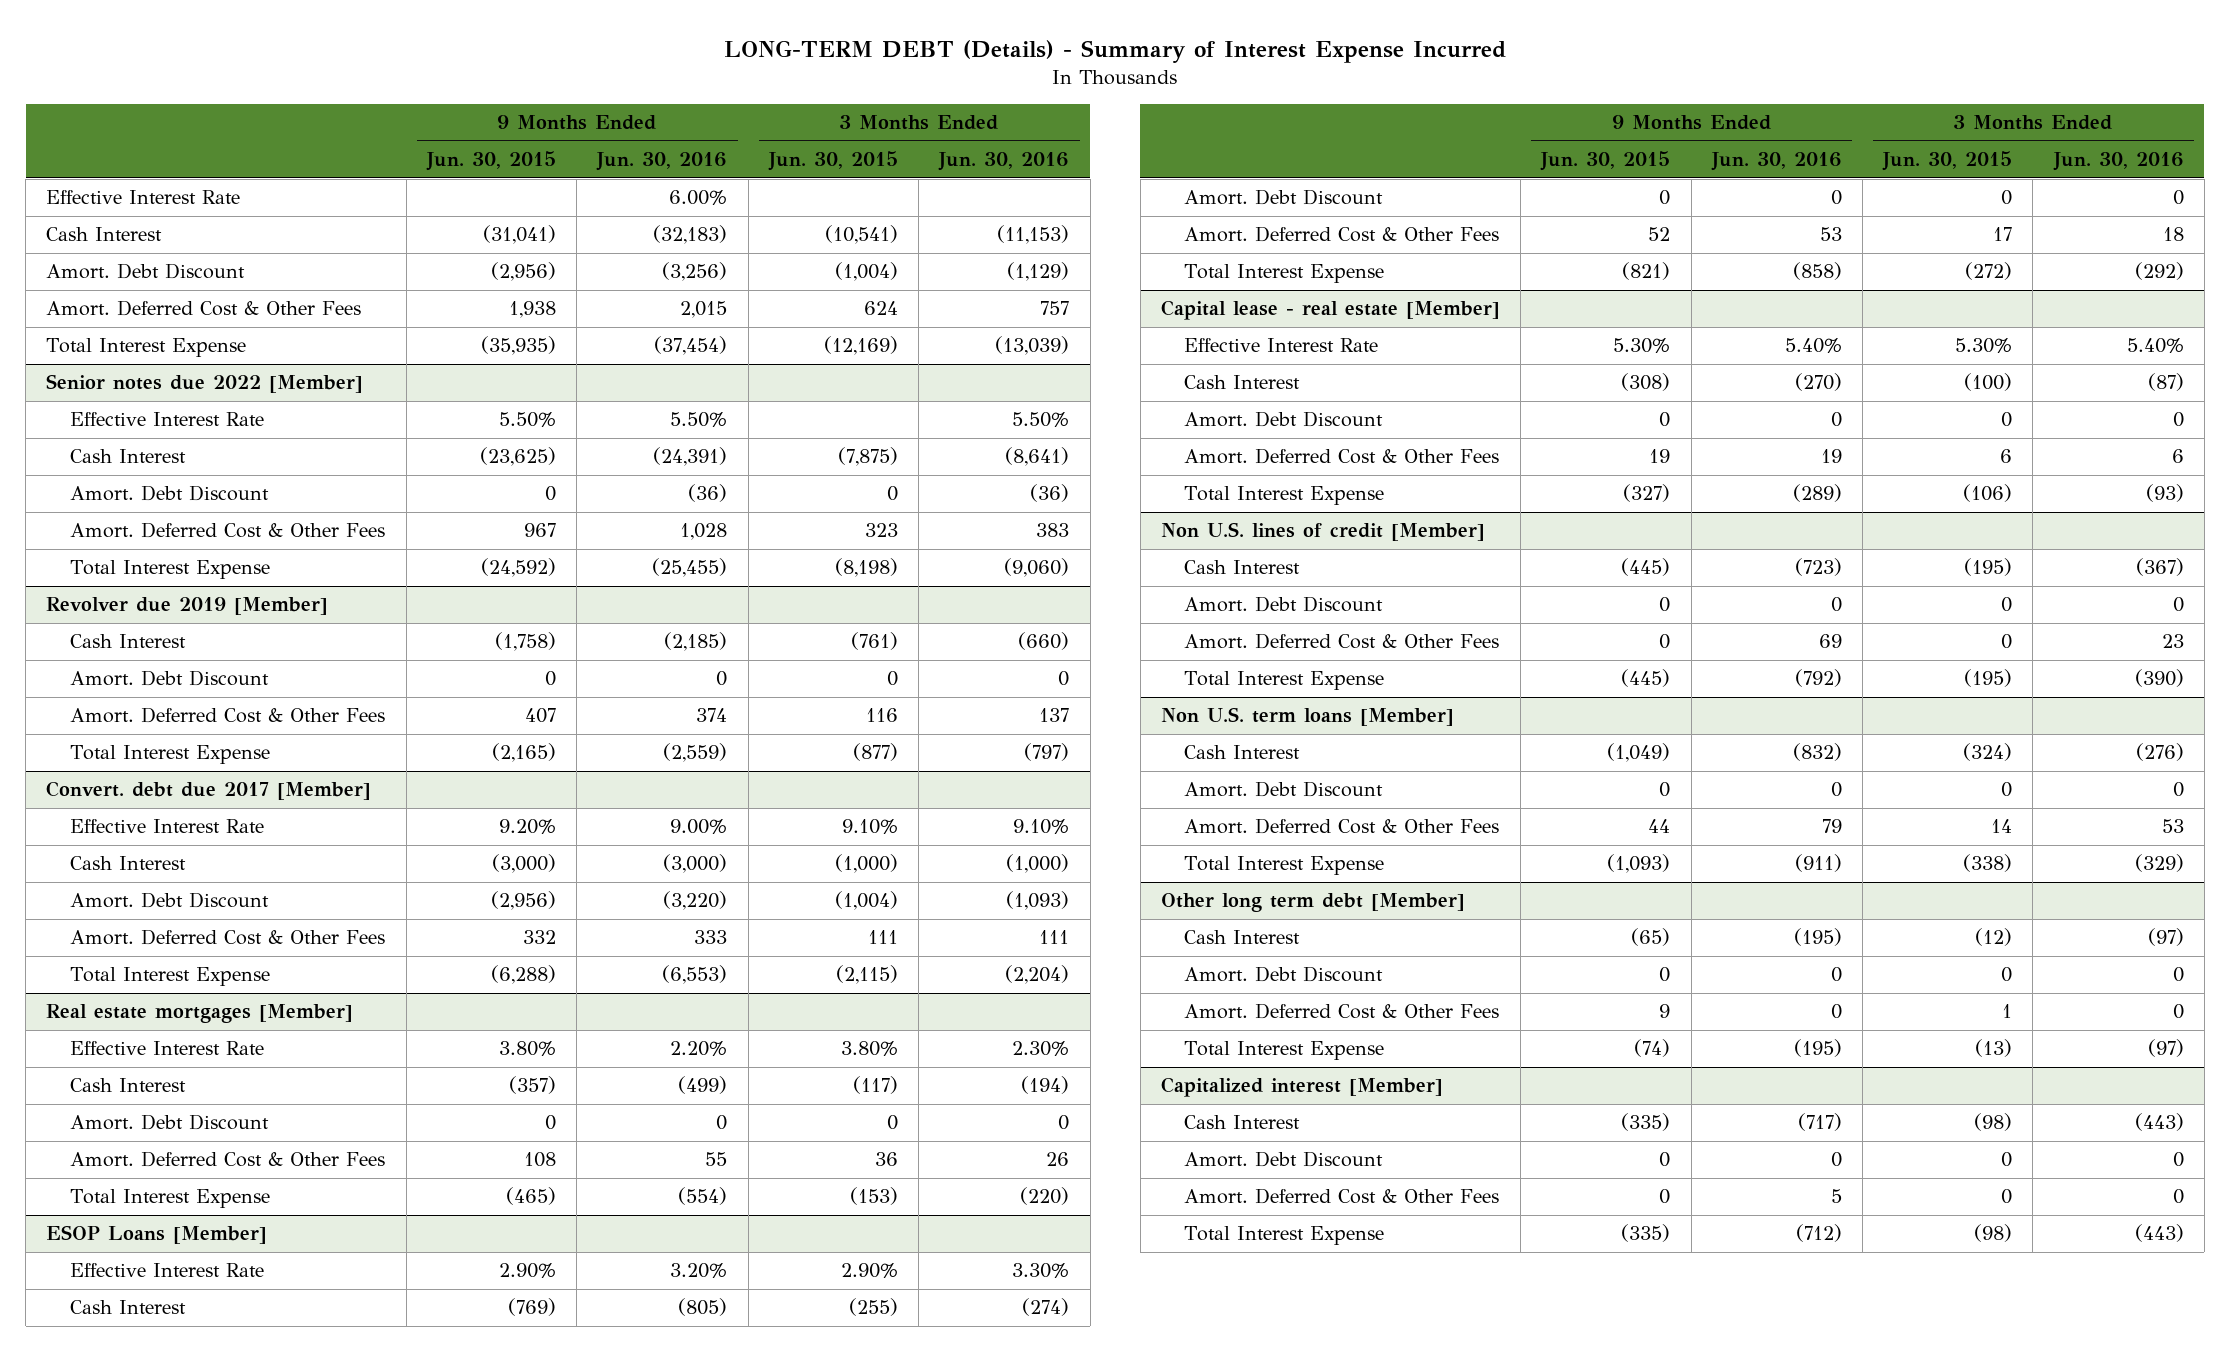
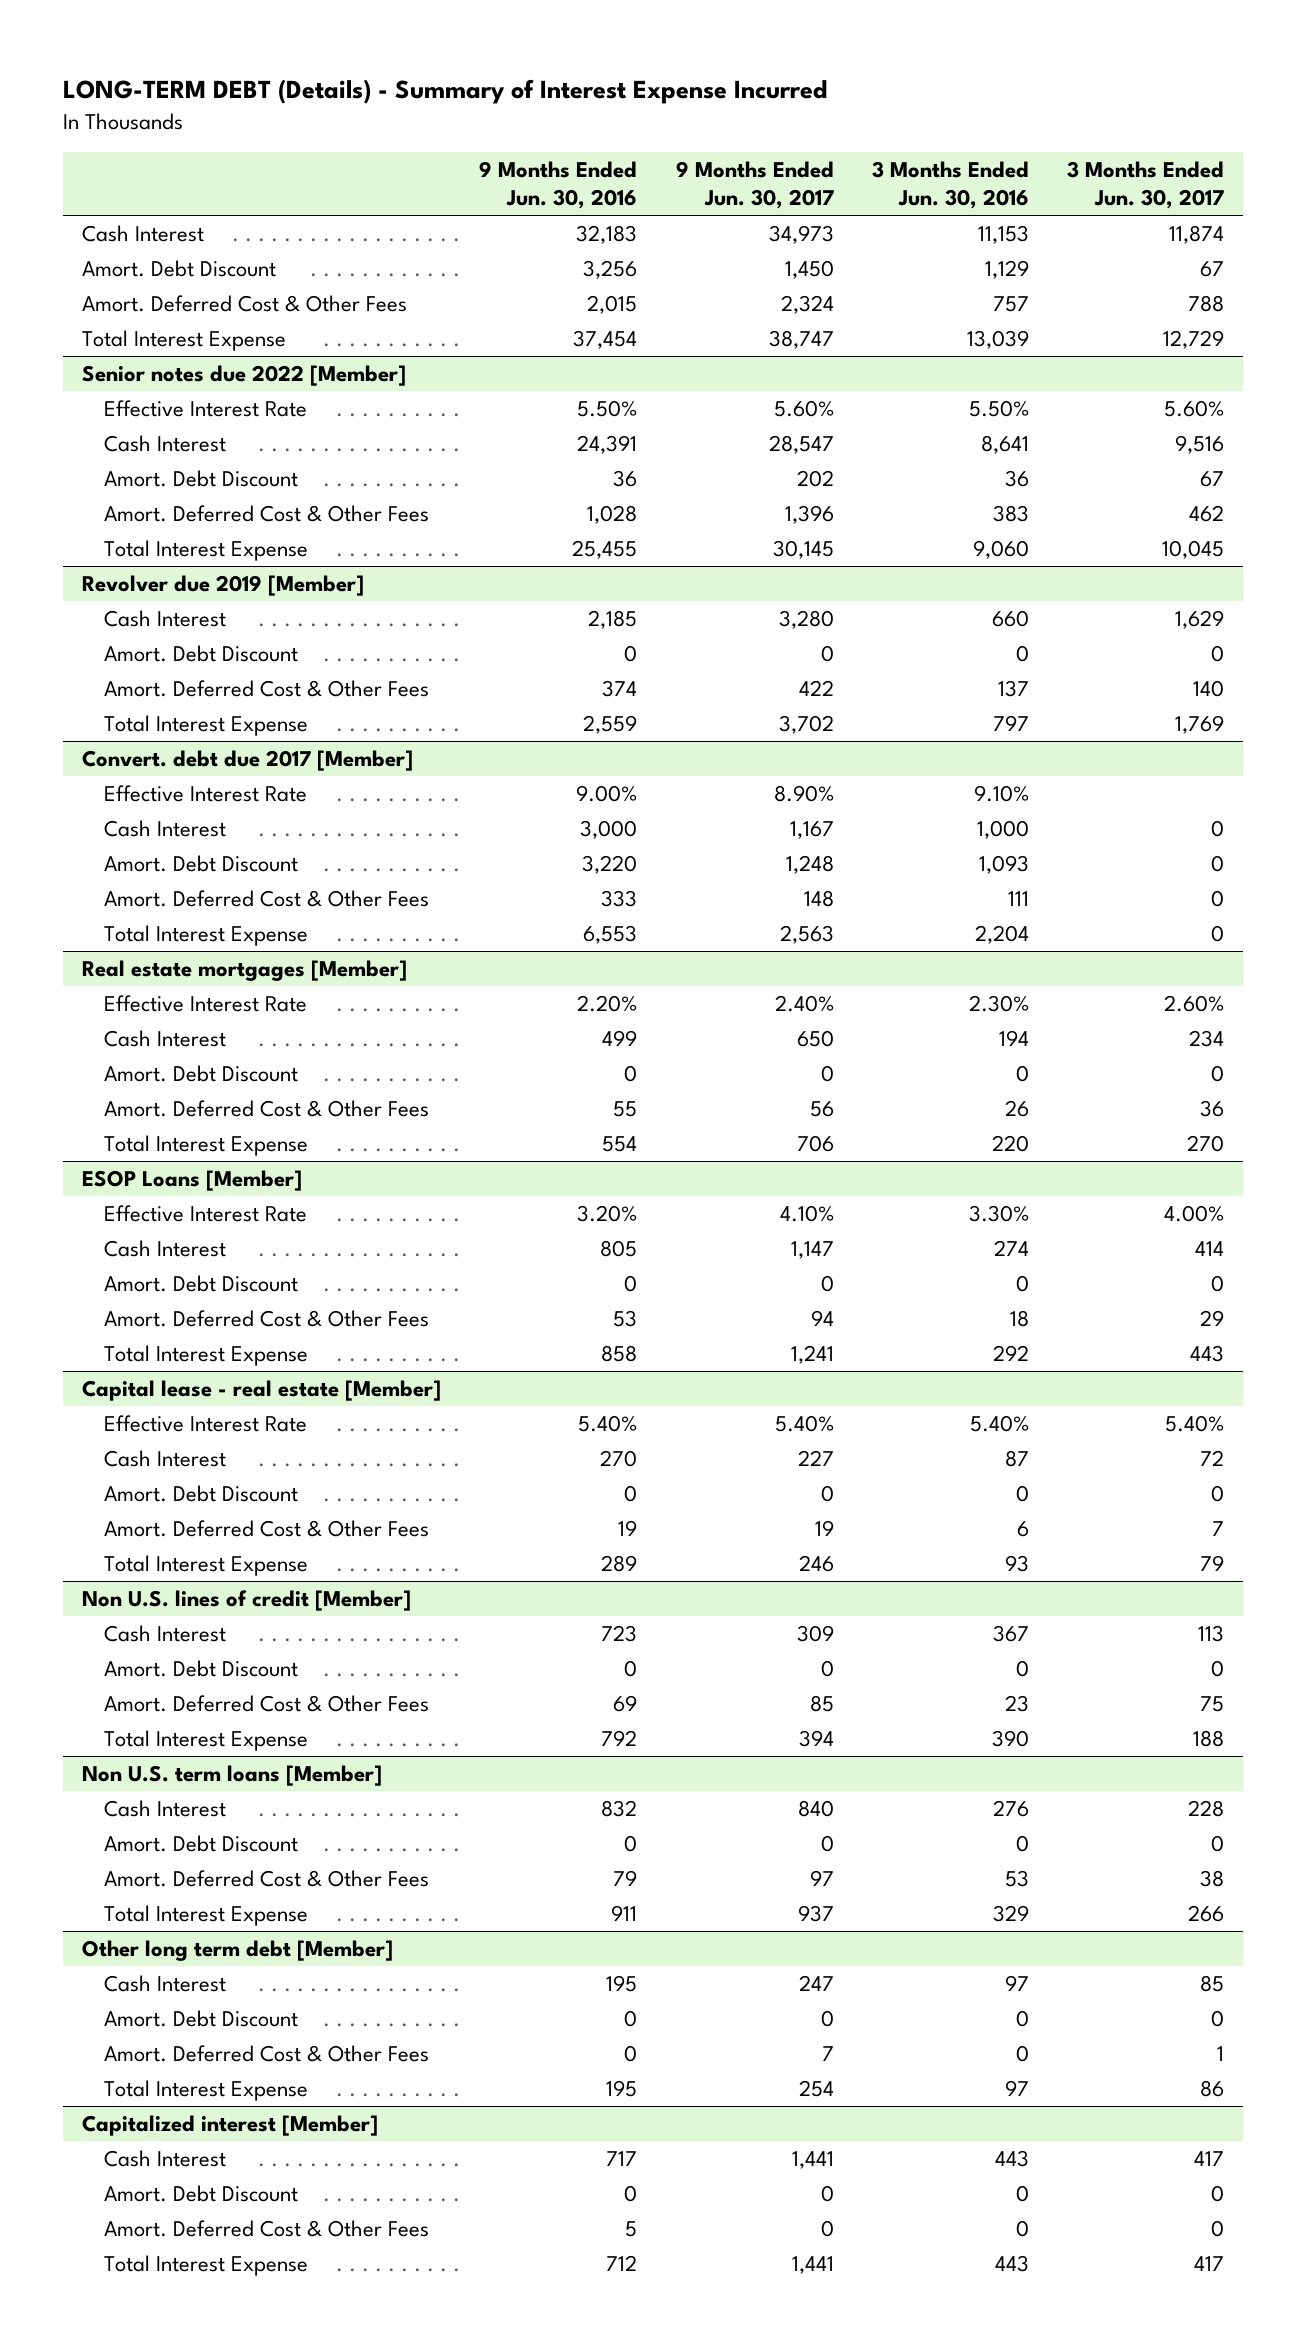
[425,151,556,172] Jun. 30, 2015 -> none
[767,151,898,172] Jun. 30, 2015 -> none
none -> [675,160,834,209] 9 Months Ended Jun. 30, 2017
none -> [1066,160,1224,209] 3 Months Ended Jun. 30, 2017
[46,190,241,205] Effective Interest Rate -> none
[653,225,728,245] (32,183) -> [576,225,638,245] 32,183
[997,225,1070,245] (11,153) -> [977,225,1029,245] 11,153
[662,262,728,282] (3,256) -> [583,260,638,280] 3,256
[1007,262,1070,282] (1,129) -> [984,260,1029,280] 1,129
[654,336,728,356] (37,454) -> [573,330,638,350] 37,454
[995,336,1070,356] (13,039) -> [966,330,1029,350] 13,039
[653,447,728,467] (24,391) -> [577,435,638,455] 24,391
[1005,447,1070,467] (8,641) -> [980,435,1029,455] 8,641
[688,484,728,503] (36) -> [613,470,638,488] 36
[1030,484,1070,503] (36) -> [1004,470,1029,488] 36
[652,558,728,578] (25,455) -> [572,540,638,560] 25,455
[1004,558,1070,578] (9,060) -> [972,540,1029,560] 9,060
[664,632,728,652] (2,185) -> [588,610,638,630] 2,185
[1018,632,1070,651] (660) -> [991,610,1029,628] 660
[663,743,728,763] (2,559) -> [583,715,638,735] 2,559
[1024,743,1070,762] (797) -> [992,715,1029,732] 797
[663,854,728,874] (3,000) -> [580,820,638,840] 3,000
[1006,854,1070,874] (1,000) -> [976,820,1029,840] 1,000
[663,891,728,911] (3,220) -> [582,855,638,875] 3,220
[1006,891,1070,911] (1,093) -> [978,855,1029,875] 1,093
[662,965,728,985] (6,553) -> [583,925,638,945] 6,553
[1005,965,1070,985] (2,204) -> [974,925,1029,945] 2,204
[678,1076,728,1095] (499) -> [602,1030,638,1047] 499
[1021,1076,1070,1095] (194) -> [998,1030,1029,1047] 194
[678,1187,728,1206] (554) -> [602,1136,638,1153] 554
[1020,1187,1070,1206] (220) -> [991,1135,1029,1153] 220
[678,1298,728,1317] (805) -> [600,1240,638,1258] 805
[1022,1298,1070,1317] (274) -> [993,1240,1029,1257] 274
[1792,262,1842,281] (858) -> [601,1345,638,1363] 858
[2134,262,2184,281] (292) -> [992,1345,1029,1362] 292
[1794,373,1842,392] (270) -> [600,1450,638,1468] 270
[2147,373,2184,392] (87) -> [1004,1450,1029,1468] 87
[1792,484,1842,503] (289) -> [601,1555,638,1573] 289
[2145,484,2184,503] (93) -> [1004,1555,1029,1573] 93
[1794,558,1842,577] (723) -> [601,1625,638,1643] 723
[2135,558,2184,577] (367) -> [992,1625,1029,1643] 367
[1794,669,1842,688] (792) -> [601,1730,638,1747] 792
[2134,669,2184,688] (390) -> [991,1730,1029,1748] 390
[1792,743,1842,762] (832) -> [601,1800,638,1818] 832
[2135,743,2184,762] (276) -> [992,1800,1029,1818] 276
[1794,854,1842,873] (911) -> [611,1905,638,1922] 911
[2134,854,2184,873] (329) -> [992,1905,1029,1923] 329
[1793,928,1842,947] (195) -> [606,1975,638,1993] 195
[2147,928,2184,947] (97) -> [1004,1975,1029,1992] 97
[1793,1039,1842,1058] (195) -> [606,2080,638,2098] 195
[2147,1039,2184,1058] (97) -> [1004,2080,1029,2097] 97
[1797,1113,1842,1132] (717) -> [606,2151,638,2167] 717
[2134,1113,2184,1132] (443) -> [994,2150,1029,2168] 443
[1795,1224,1842,1243] (712) -> [606,2255,638,2272] 712
[2134,1224,2184,1243] (443) -> [994,2255,1029,2273] 443

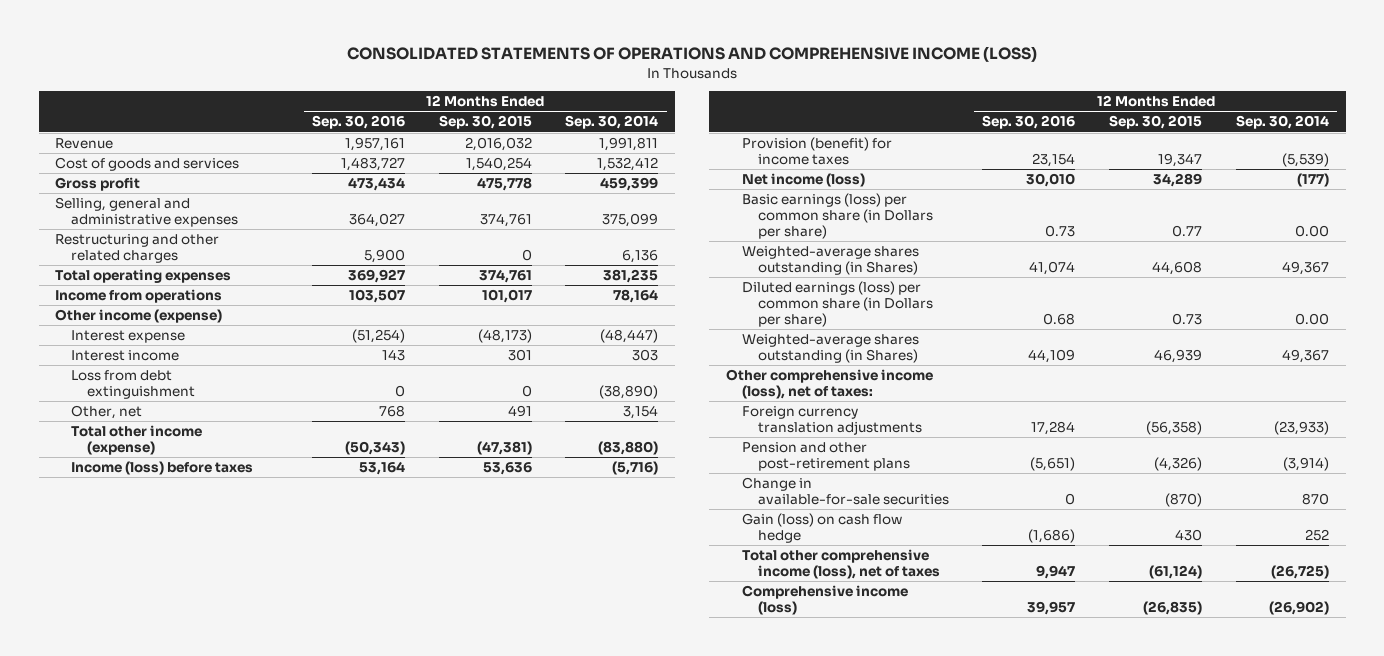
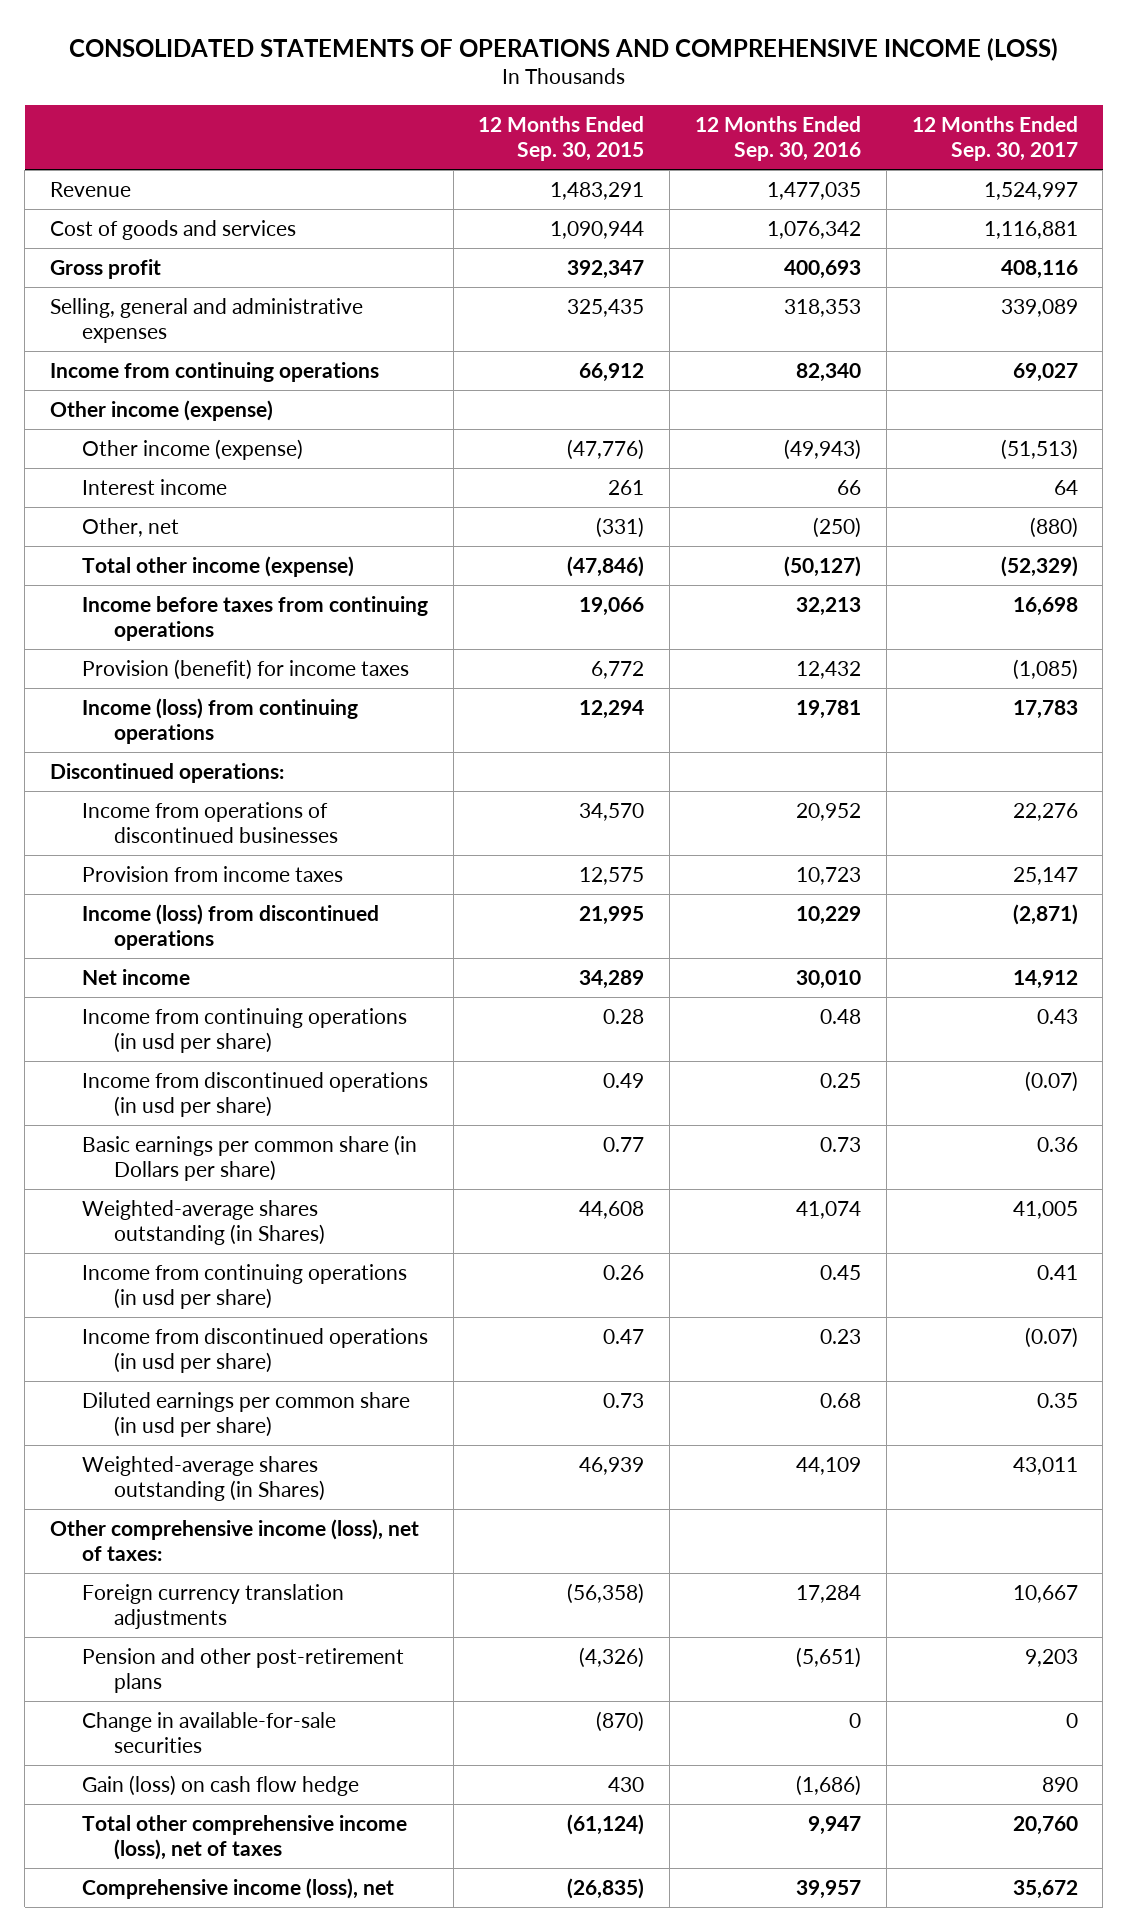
[565,115,659,130] Sep. 30, 2014 -> none
none -> [911,115,1078,161] 12 Months Ended Sep. 30, 2017
[55,234,220,264] Restructuring and other related charges -> none
[55,269,232,284] Total operating expenses -> none
[345,137,406,152] 1,957,161 -> [766,181,861,200] 1,477,035
[464,137,532,152] 2,016,032 -> [550,181,645,200] 1,483,291
[341,157,406,172] 1,483,727 -> [766,220,861,239] 1,076,342
[465,157,532,172] 1,540,254 -> [550,220,645,239] 1,090,944
[348,177,406,192] 473,434 -> [783,259,861,279] 400,693
[476,177,532,192] 475,778 -> [567,259,645,279] 392,347
[349,213,406,228] 364,027 -> [783,298,861,317] 318,353
[479,213,532,228] 374,761 -> [567,298,645,317] 325,435
[55,289,223,304] Income from operations -> [49,361,379,382] Income from continuing operations
[349,289,406,304] 103,507 -> [795,362,861,382] 82,340
[481,289,532,304] 101,017 -> [579,362,645,382] 66,912
[71,370,196,400] Loss from debt extinguishment -> none
[71,330,186,344] Interest expense -> [81,438,303,460] Other income (expense)
[352,329,406,344] (51,254) -> [783,438,861,460] (49,943)
[477,329,532,344] (48,173) -> [567,438,645,460] (47,776)
[382,349,406,362] 143 -> [836,479,861,495] 66
[507,349,532,362] 301 -> [608,479,645,495] 261
[379,405,406,418] 768 -> [812,516,861,538] (250)
[507,405,532,418] 491 -> [596,516,645,538] (331)
[345,441,406,456] (50,343) -> [783,555,861,577] (50,127)
[476,441,532,456] (47,381) -> [567,555,645,577] (47,846)
[71,461,254,476] Income (loss) before taxes -> [81,595,428,642] Income before taxes from continuing operations
[359,461,406,476] 53,164 -> [795,596,861,616] 32,213
[482,462,532,476] 53,636 -> [579,596,645,616] 19,066
[1032,153,1076,168] 23,154 -> [795,660,861,679] 12,432
[1158,153,1203,168] 19,347 -> [591,660,645,679] 6,772
none -> [81,697,358,745] Income (loss) from continuing operations
none -> [49,762,284,783] Discontinued operations:
none -> [81,801,338,844] Income from operations of discontinued businesses
none -> [81,865,343,882] Provision from income taxes
none -> [81,903,379,951] Income (loss) from discontinued operations
[741,173,865,188] Net income (loss) -> [81,968,190,985] Net income
none -> [81,1007,407,1054] Income from continuing operations (in usd per share)
none -> [81,1071,428,1118] Income from discontinued operations (in usd per share)
[741,193,933,240] Basic earnings (loss) per common share (in Dollars per share) -> [81,1134,417,1182] Basic earnings per common share (in Dollars per share)
none -> [81,1263,407,1310] Income from continuing operations (in usd per share)
none -> [81,1327,428,1374] Income from discontinued operations (in usd per share)
[741,281,933,328] Diluted earnings (loss) per common share (in Dollars per share) -> [81,1391,410,1438] Diluted earnings per common share (in usd per share)
[741,585,908,616] Comprehensive income (loss) -> [81,1877,394,1899] Comprehensive income (loss), net

